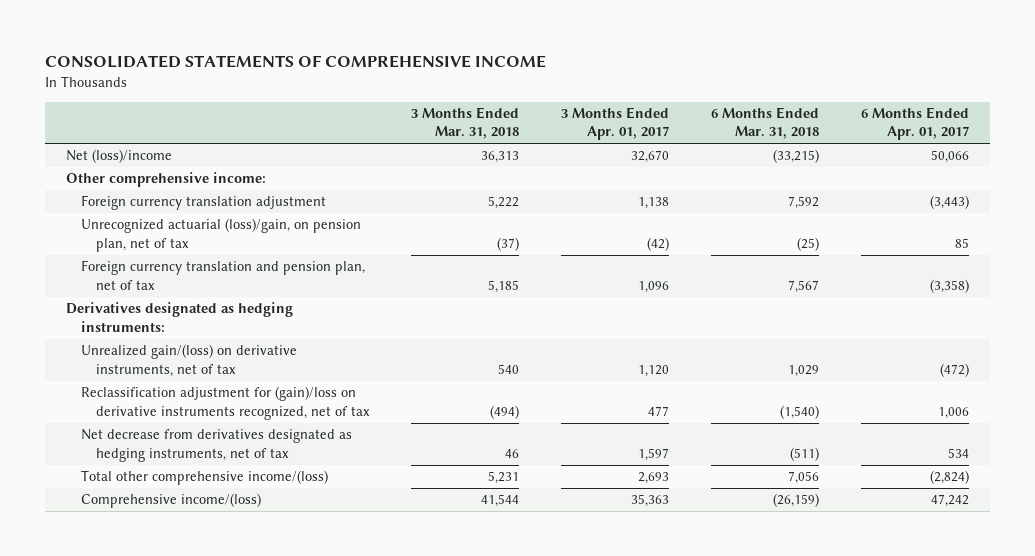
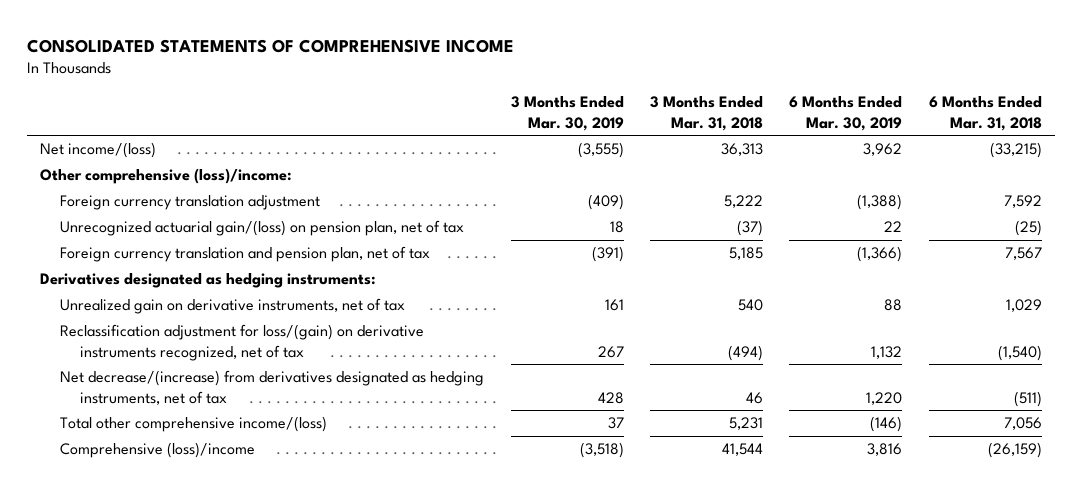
[561,106,670,141] 3 Months Ended Apr. 01, 2017 -> none
[861,106,970,141] 6 Months Ended Apr. 01, 2017 -> none
none -> [510,95,624,131] 3 Months Ended Mar. 30, 2019
none -> [789,95,903,131] 6 Months Ended Mar. 30, 2019
[65,149,172,164] Net (loss)/income -> [40,142,157,159] Net income/(loss)
[65,172,266,188] Other comprehensive income: -> [40,168,293,185] Other comprehensive (loss)/income:
[80,218,361,252] Unrecognized actuarial (loss)/gain, on pension plan, net of tax -> [60,220,465,237] Unrecognized actuarial gain/(loss) on pension plan, net of tax
[80,344,297,377] Unrealized gain/(loss) on derivative instruments, net of tax -> [60,298,406,315] Unrealized gain on derivative instruments, net of tax
[80,386,370,420] Reclassification adjustment for (gain)/loss on derivative instruments recognized, net of tax -> [60,324,425,361] Reclassification adjustment for loss/(gain) on derivative instruments recognized, net of tax
[80,429,352,462] Net decrease from derivatives designated as hedging instruments, net of tax -> [60,370,485,405] Net decrease/(increase) from derivatives designated as hedging instruments, net of tax
[80,493,261,509] Comprehensive income/(loss) -> [60,442,256,459] Comprehensive (loss)/income

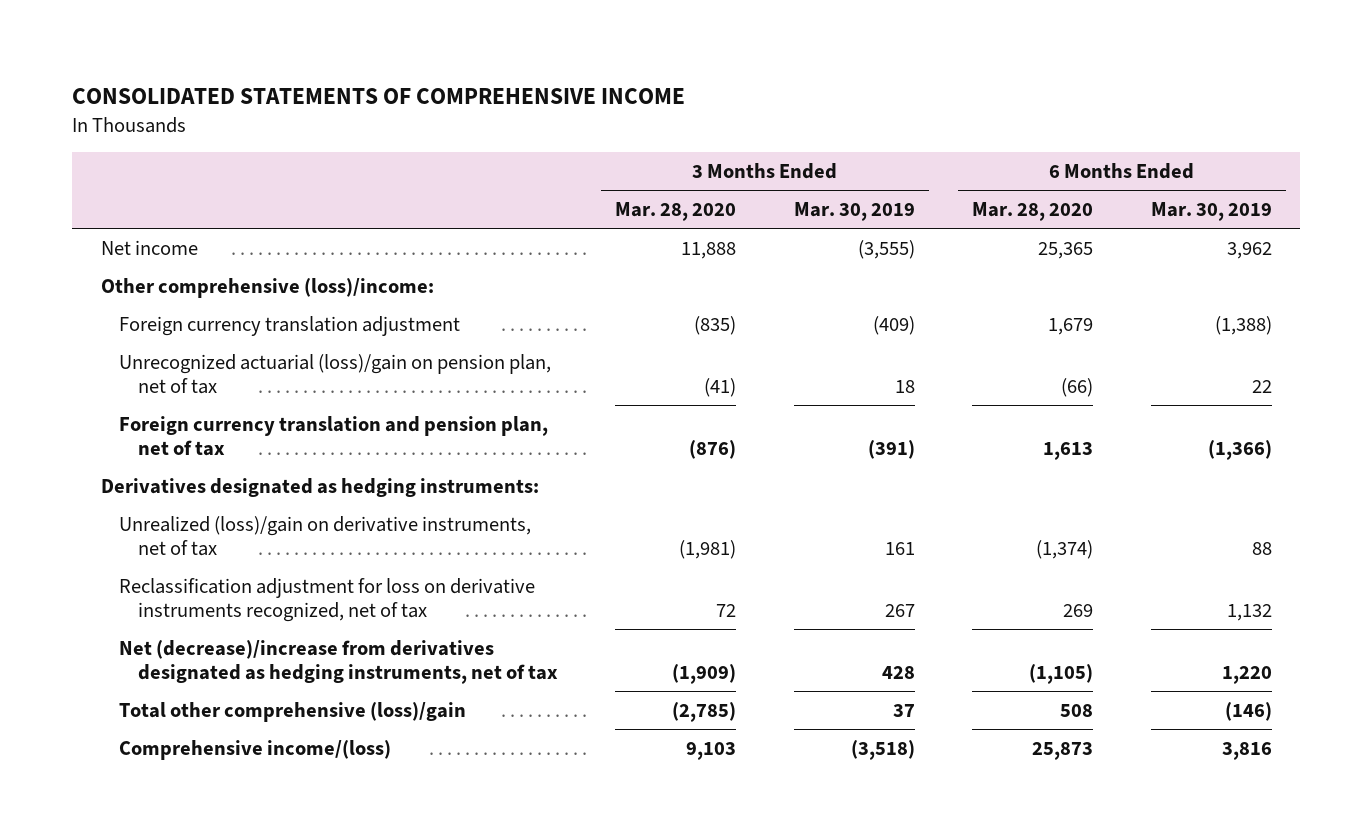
[650,95,764,131] 3 Months Ended Mar. 31, 2018 -> none
[928,95,1042,131] 6 Months Ended Mar. 31, 2018 -> none
none -> [615,202,737,222] Mar. 28, 2020
none -> [972,202,1094,222] Mar. 28, 2020
[40,142,157,159] Net income/(loss) -> [100,239,198,255] Net income
[60,220,465,237] Unrecognized actuarial gain/(loss) on pension plan, net of tax -> [119,353,552,394] Unrecognized actuarial (loss)/gain on pension plan, net of tax
[60,298,406,315] Unrealized gain on derivative instruments, net of tax -> [119,515,532,556] Unrealized (loss)/gain on derivative instruments, net of tax
[60,324,425,361] Reclassification adjustment for loss/(gain) on derivative instruments recognized, net of tax -> [119,577,536,622] Reclassification adjustment for loss on derivative instruments recognized, net of tax
[60,370,485,405] Net decrease/(increase) from derivatives designated as hedging instruments, net of tax -> [119,639,558,684] Net (decrease)/increase from derivatives designated as hedging instruments, net of tax
[60,416,328,433] Total other comprehensive income/(loss) -> [119,701,467,722] Total other comprehensive (loss)/gain
[60,442,256,459] Comprehensive (loss)/income -> [119,739,392,760] Comprehensive income/(loss)

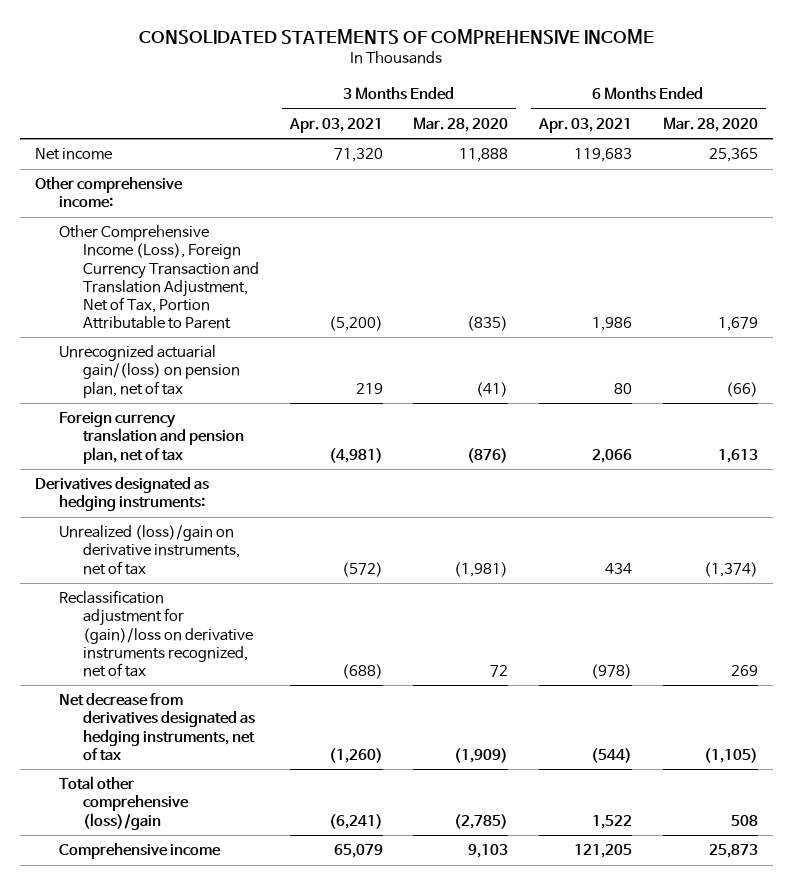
[793,202,915,222] Mar. 30, 2019 -> none
[1150,202,1272,222] Mar. 30, 2019 -> none
none -> [288,117,383,133] Apr. 03, 2021
none -> [538,117,633,133] Apr. 03, 2021
[100,277,434,298] Other comprehensive (loss)/income: -> [35,177,184,209] Other comprehensive income:
[119,315,461,336] Foreign currency translation adjustment -> [58,225,259,330] Other Comprehensive Income (Loss), Foreign Currency Transaction and Translation Adjustment, Net of Tax, Portion Attributable to Parent
[119,353,552,394] Unrecognized actuarial (loss)/gain on pension plan, net of tax -> [58,345,240,398] Unrecognized actuarial gain/(loss) on pension plan, net of tax
[119,577,536,622] Reclassification adjustment for loss on derivative instruments recognized, net of tax -> [58,590,253,677] Reclassification adjustment for (gain)/loss on derivative instruments recognized, net of tax
[119,639,558,684] Net (decrease)/increase from derivatives designated as hedging instruments, net of tax -> [58,693,255,761] Net decrease from derivatives designated as hedging instruments, net of tax
[119,739,392,760] Comprehensive income/(loss) -> [58,843,221,860] Comprehensive income

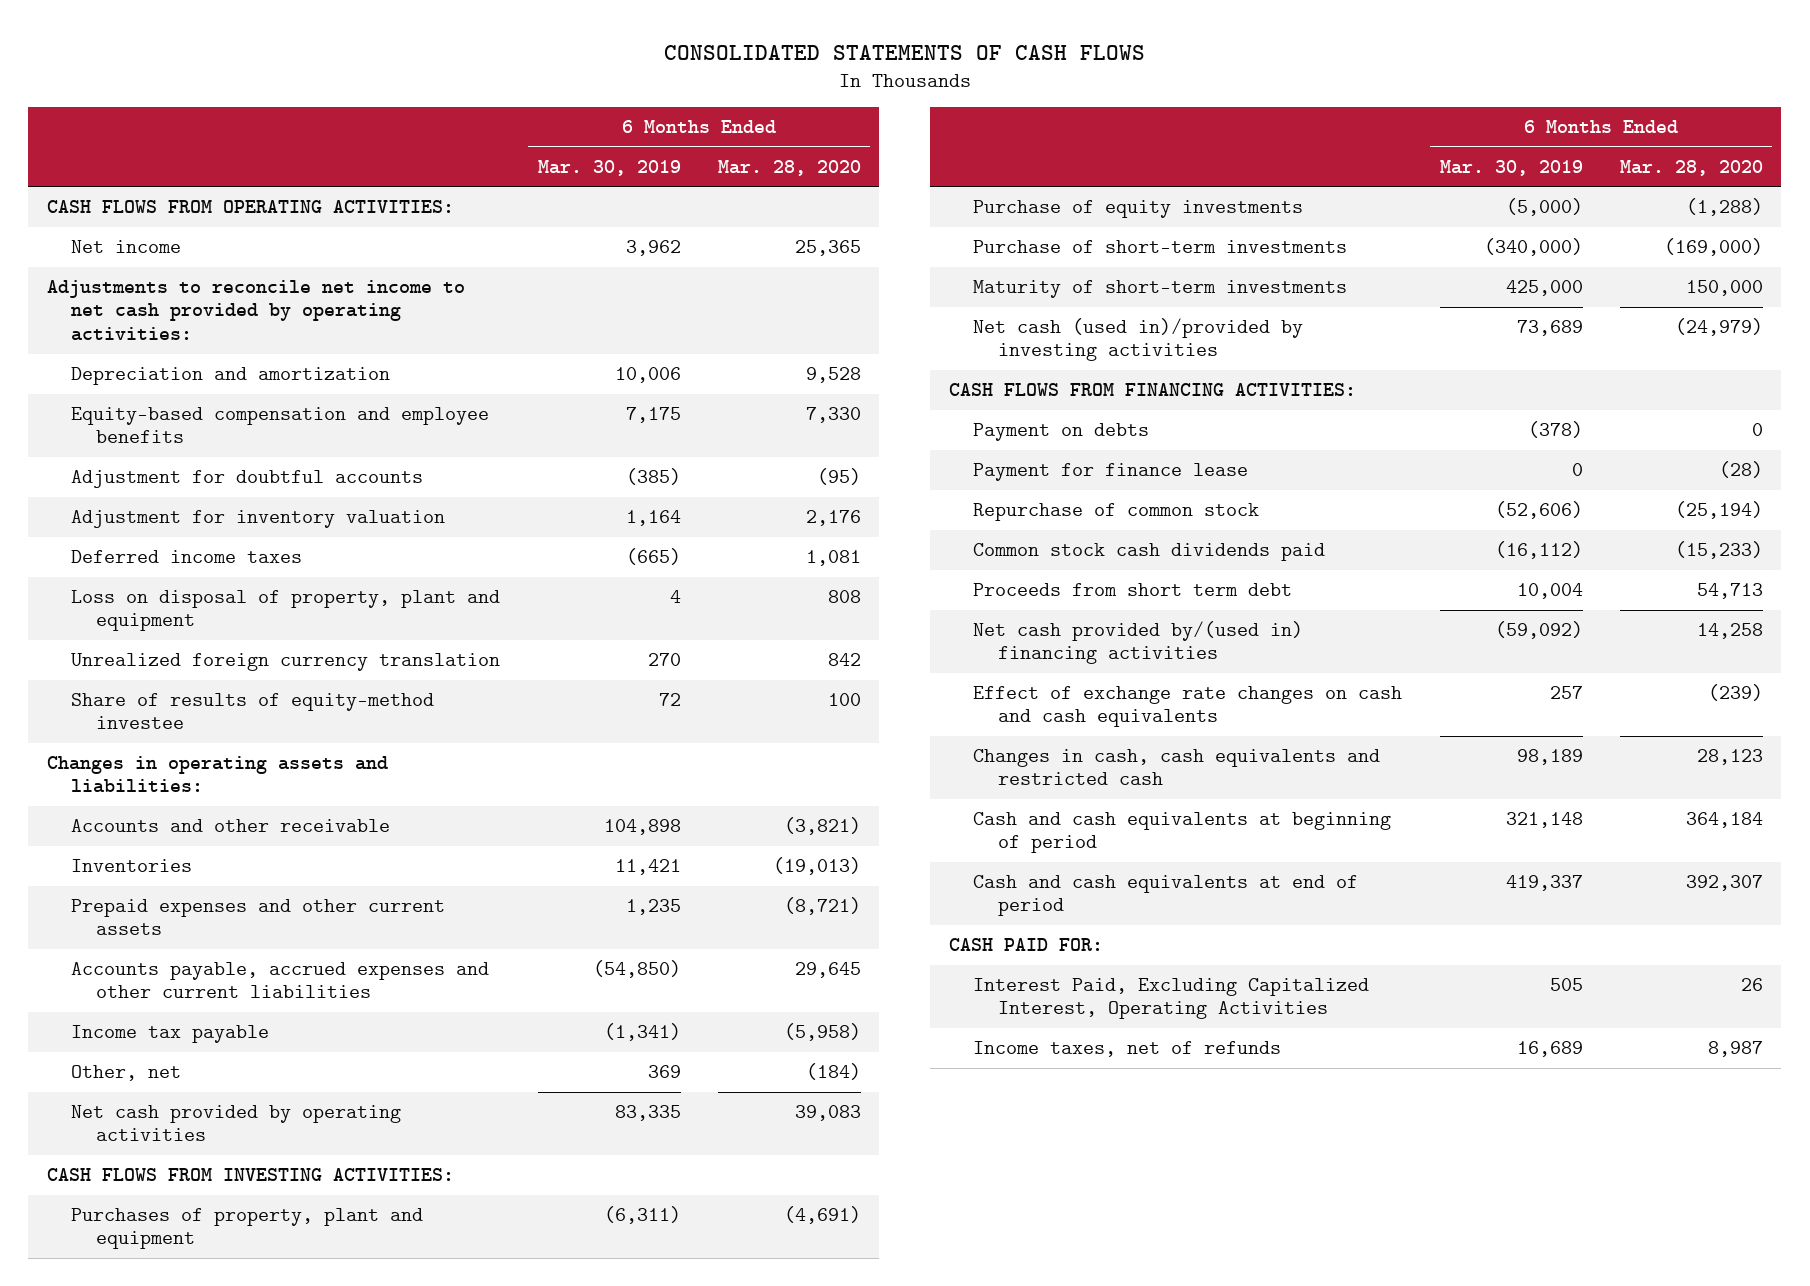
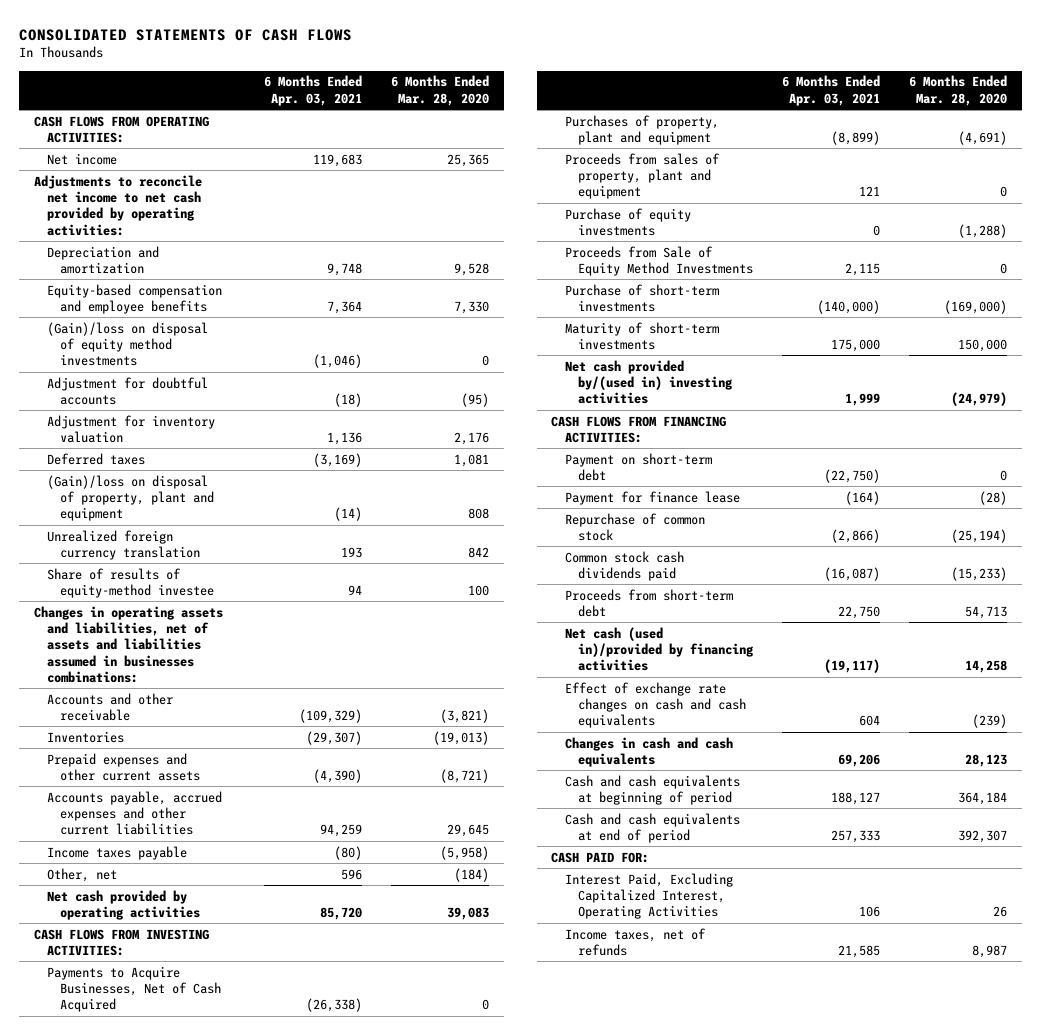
[537,159,681,176] Mar. 30, 2019 -> none
none -> [264,75,363,106] 6 Months Ended Apr. 03, 2021
none -> [46,321,208,367] (Gain)/loss on disposal of equity method investments
[71,549,303,563] Deferred income taxes -> [46,452,145,465] Deferred taxes
[71,589,501,632] Loss on disposal of property, plant and equipment -> [46,474,215,522] (Gain)/loss on disposal of property, plant and equipment
[46,755,388,794] Changes in operating assets and liabilities: -> [33,605,223,684] Changes in operating assets and liabilities, net of assets and liabilities assumed in businesses combinations:
[71,1024,270,1043] Income tax payable -> [46,845,187,860] Income taxes payable
none -> [46,965,222,1013] Payments to Acquire Businesses, Net of Cash Acquired
none -> [564,152,720,200] Proceeds from sales of property, plant and equipment
none -> [564,245,753,277] Proceeds from Sale of Equity Method Investments
[973,317,1304,362] Net cash (used in)/provided by investing activities -> [564,359,733,405] Net cash provided by/(used in) investing activities
[973,422,1150,441] Payment on debts -> [564,452,712,482] Payment on short-term debt
[973,582,1293,596] Proceeds from short term debt -> [564,588,733,618] Proceeds from short-term debt
[973,620,1304,665] Net cash provided by/(used in) financing activities -> [564,626,754,672] Net cash (used in)/provided by financing activities
[973,748,1381,786] Changes in cash, cash equivalents and restricted cash -> [564,736,733,768] Changes in cash and cash equivalents

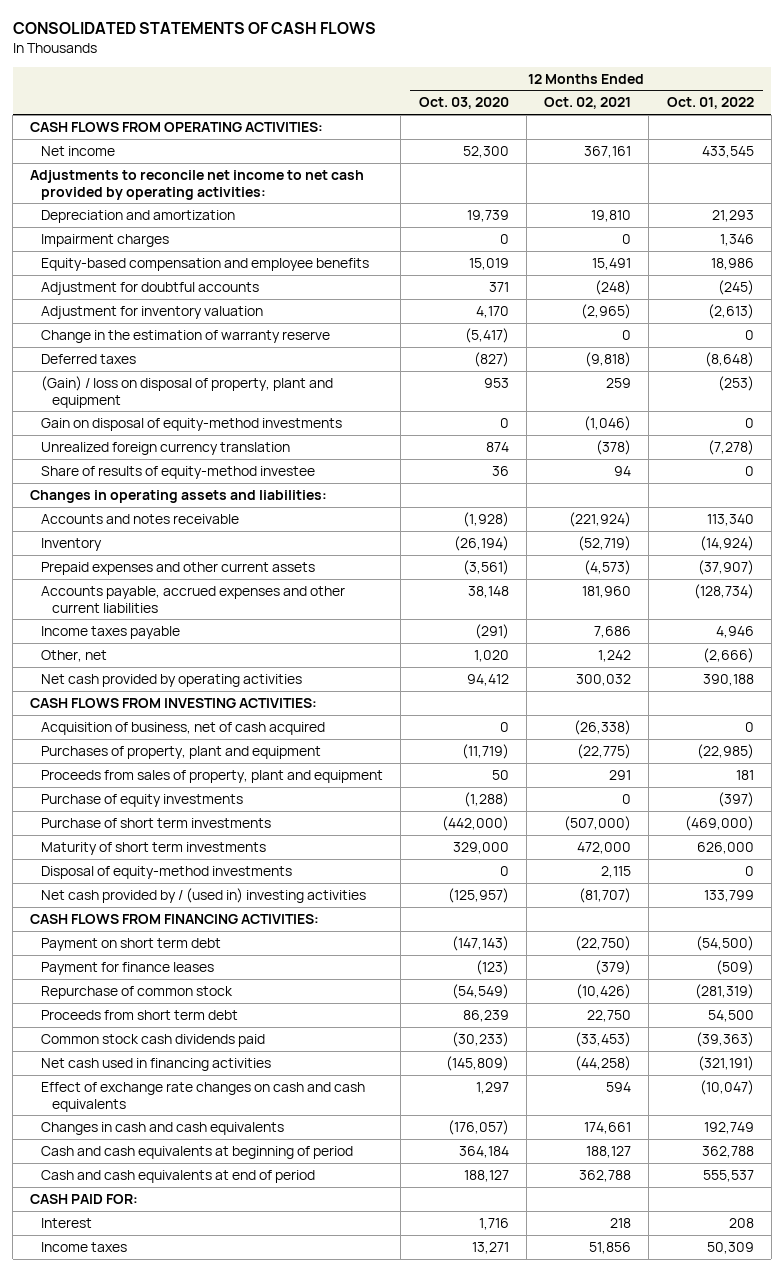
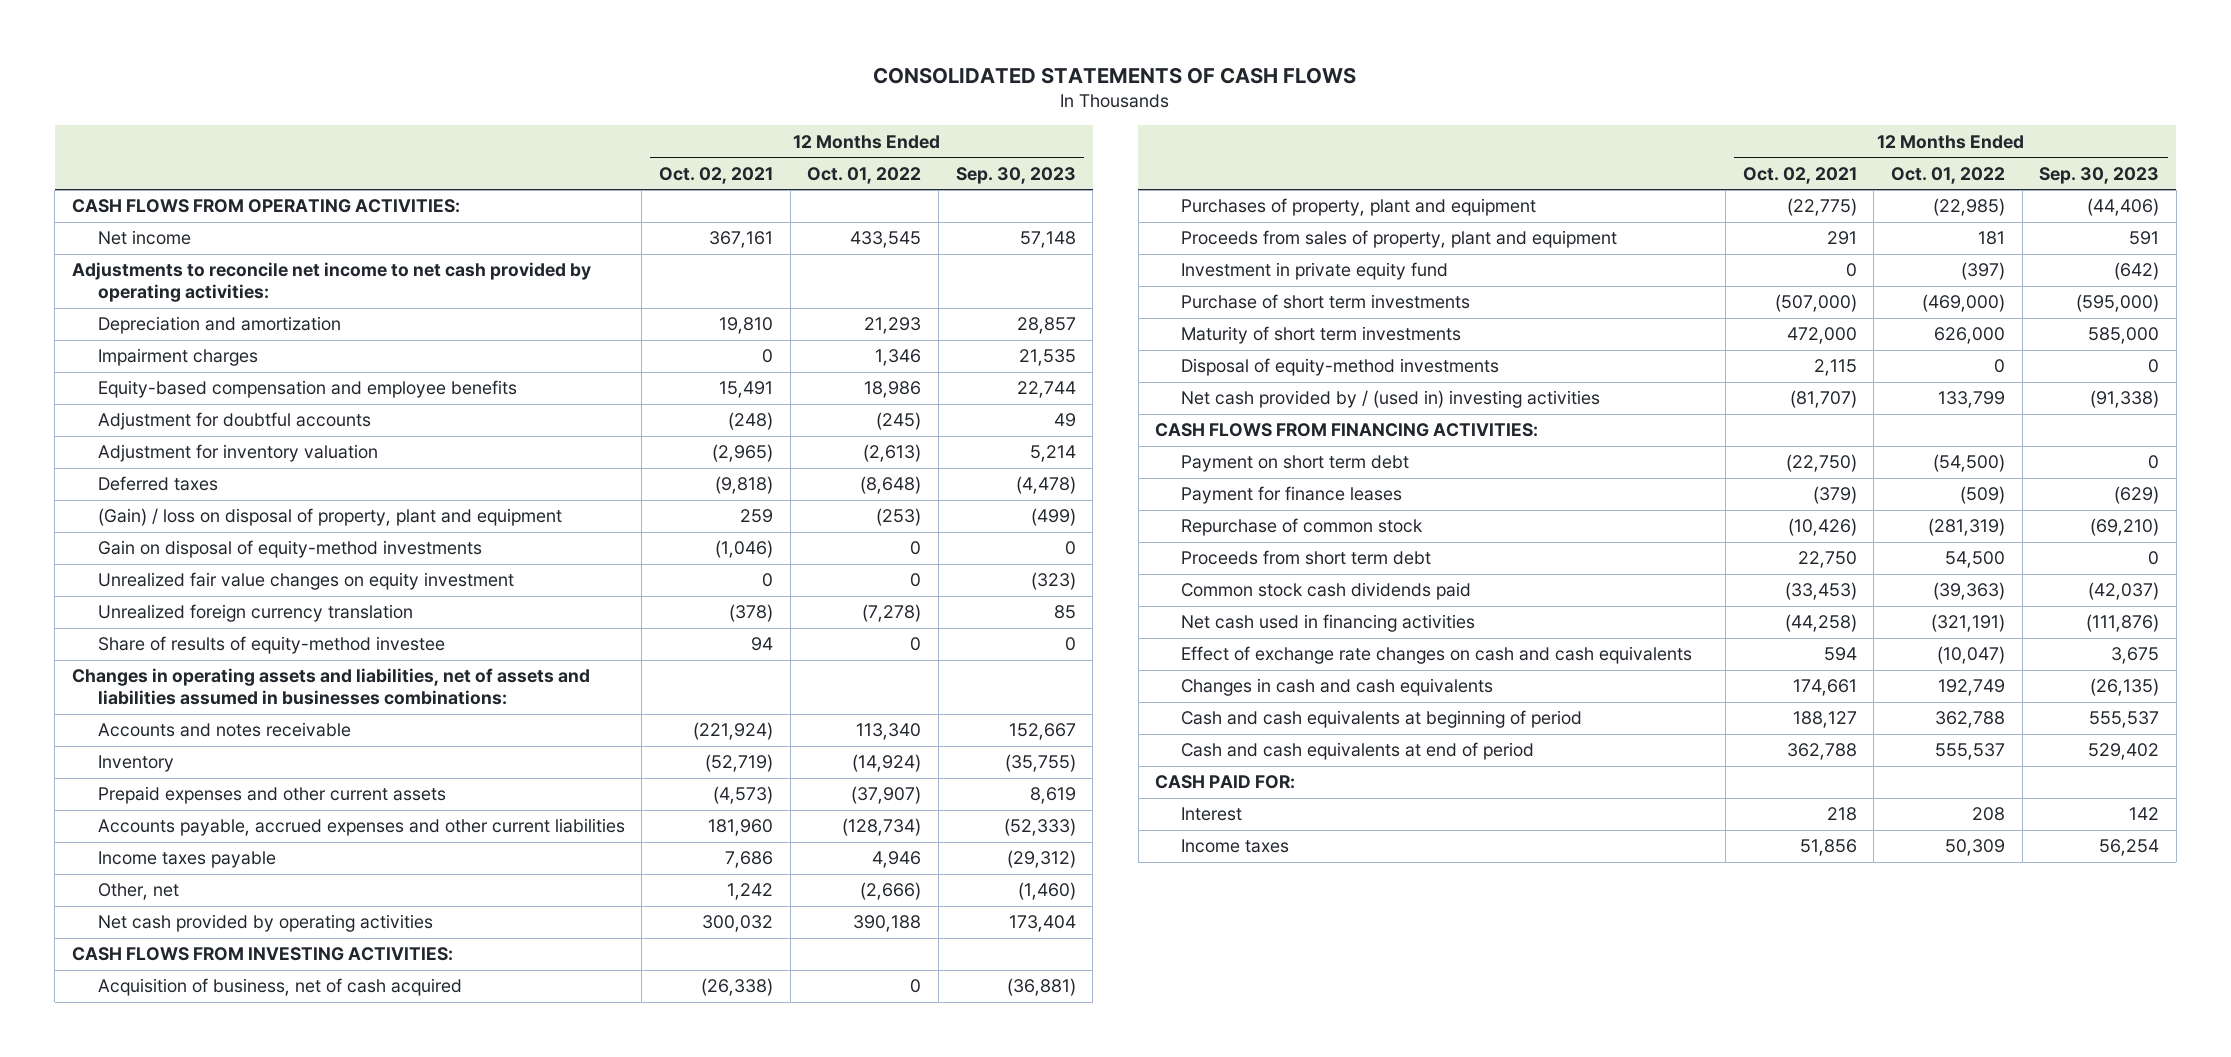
[418,97,509,110] Oct. 03, 2020 -> none
none -> [955,166,1076,184] Sep. 30, 2023
[40,329,330,343] Change in the estimation of warranty reserve -> none
none -> [97,572,514,591] Unrealized fair value changes on equity investment
[30,489,328,503] Changes in operating assets and liabilities: -> [71,668,590,706] Changes in operating assets and liabilities, net of assets and liabilities assumed in businesses combinations:
[40,793,243,807] Purchase of equity investments -> [1181,262,1449,281] Investment in private equity fund

